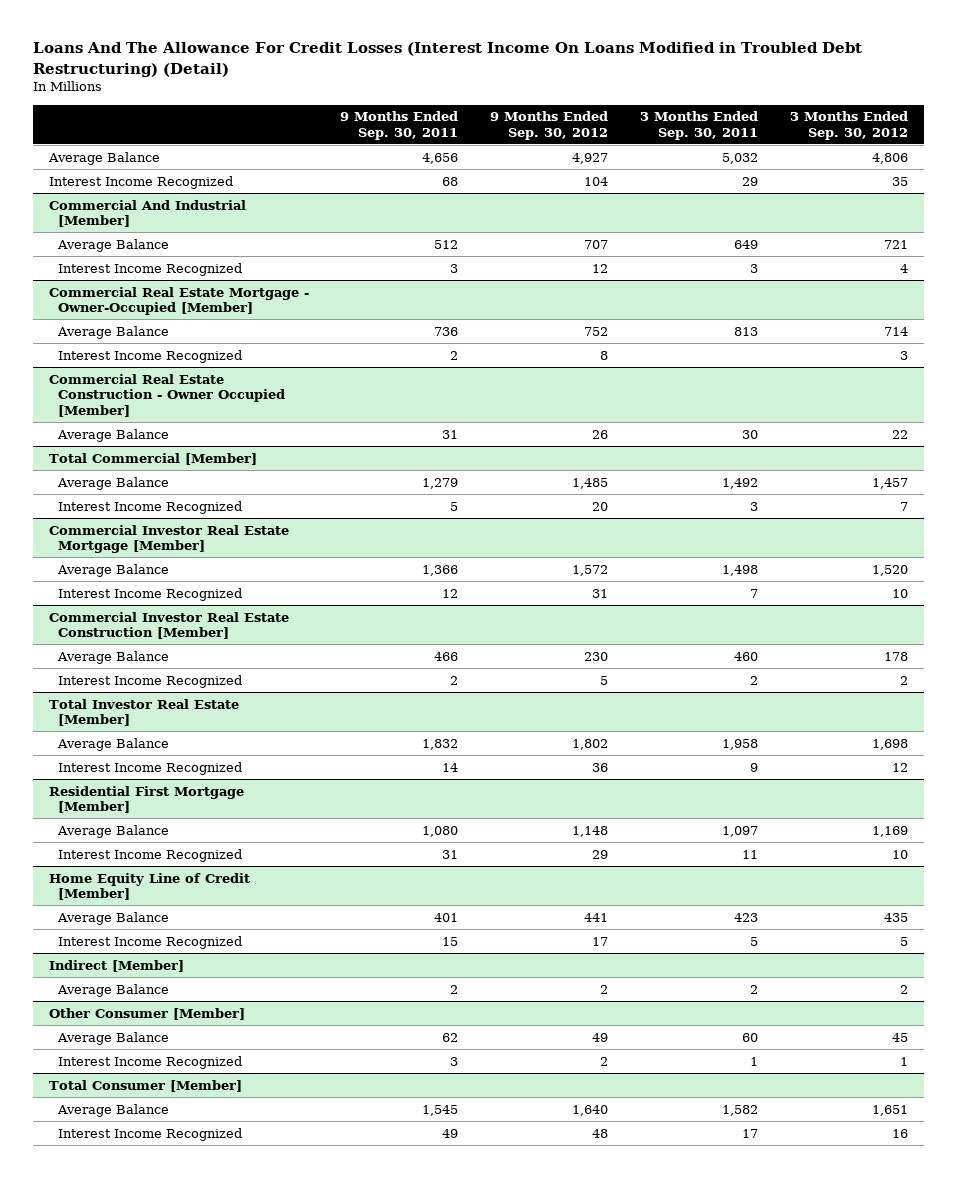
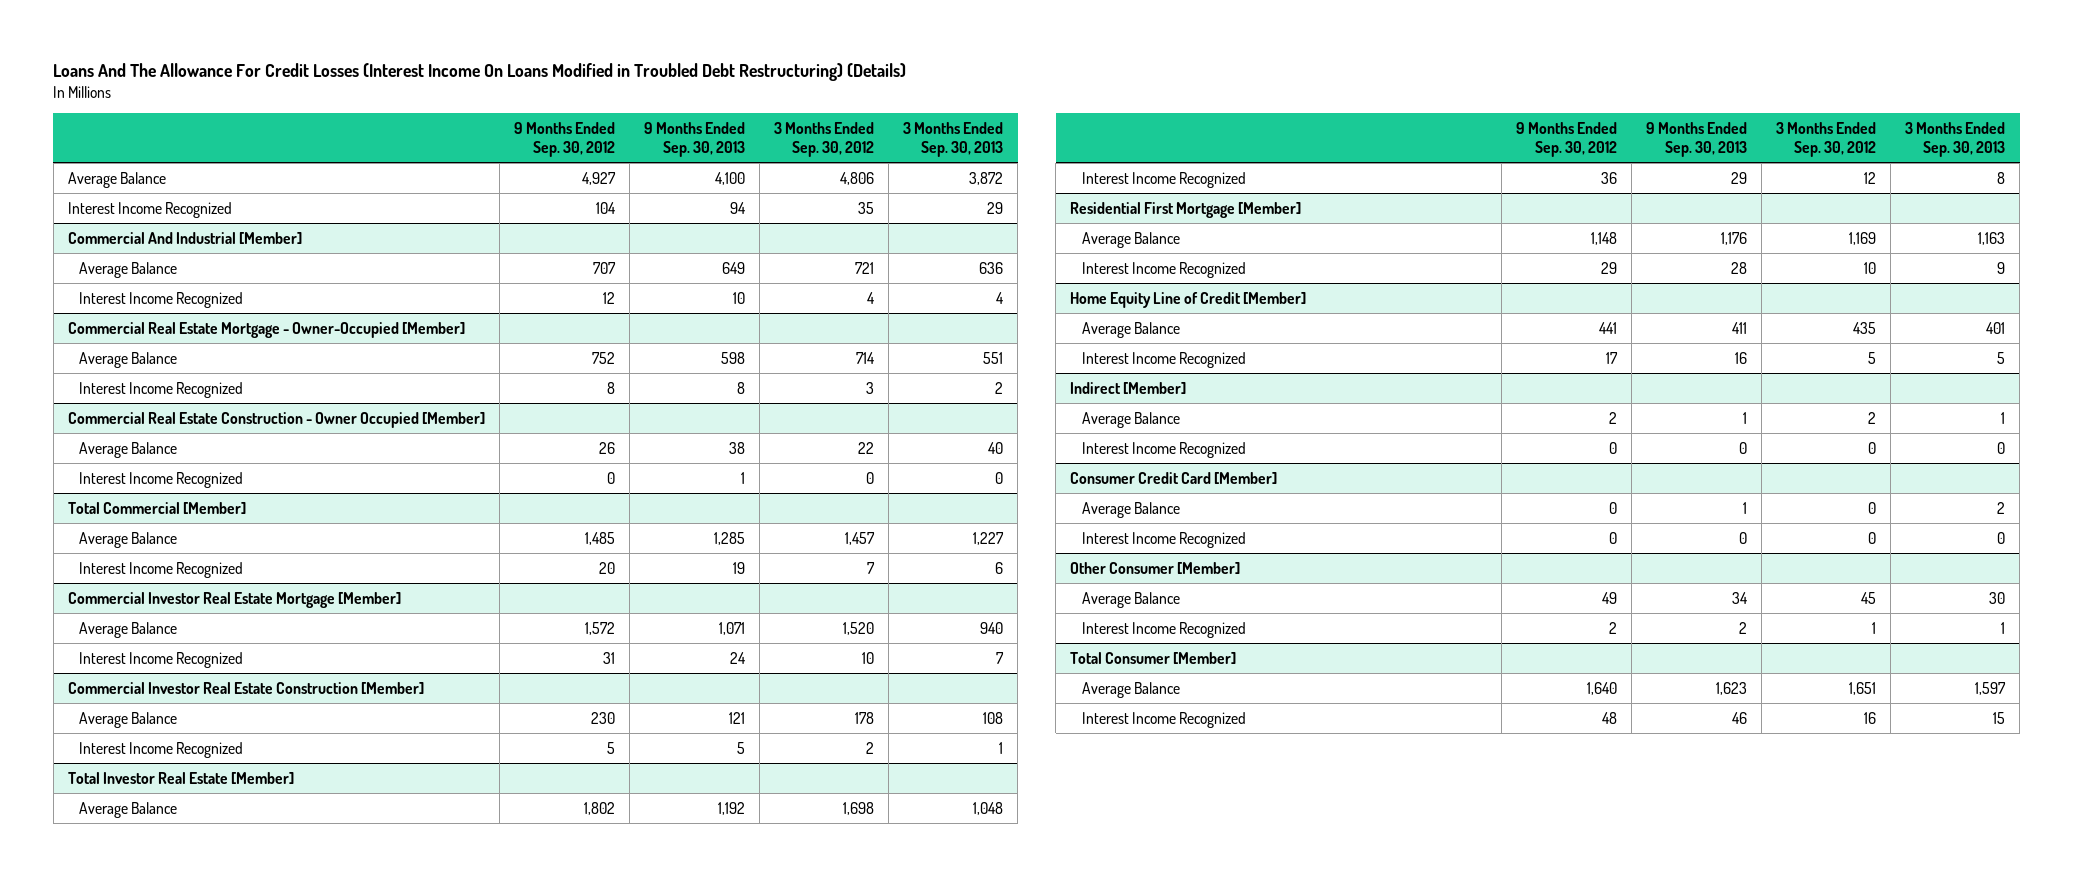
[32,42,862,77] Loans And The Allowance For Credit Losses (Interest Income On Loans Modified in Troubled Debt Restructuring) (Detail) -> [53,63,907,82] Loans And The Allowance For Credit Losses (Interest Income On Loans Modified in Troubled Debt Restructuring) (Details)
[340,111,459,140] 9 Months Ended Sep. 30, 2011 -> none
[640,111,759,140] 3 Months Ended Sep. 30, 2011 -> none
none -> [644,121,746,157] 9 Months Ended Sep. 30, 2013
none -> [903,121,1004,157] 3 Months Ended Sep. 30, 2013
none -> [79,471,244,488] Interest Income Recognized
none -> [1081,441,1246,458] Interest Income Recognized
none -> [1070,471,1278,484] Consumer Credit Card [Member]
none -> [1081,501,1180,518] Average Balance
none -> [1081,531,1246,548] Interest Income Recognized

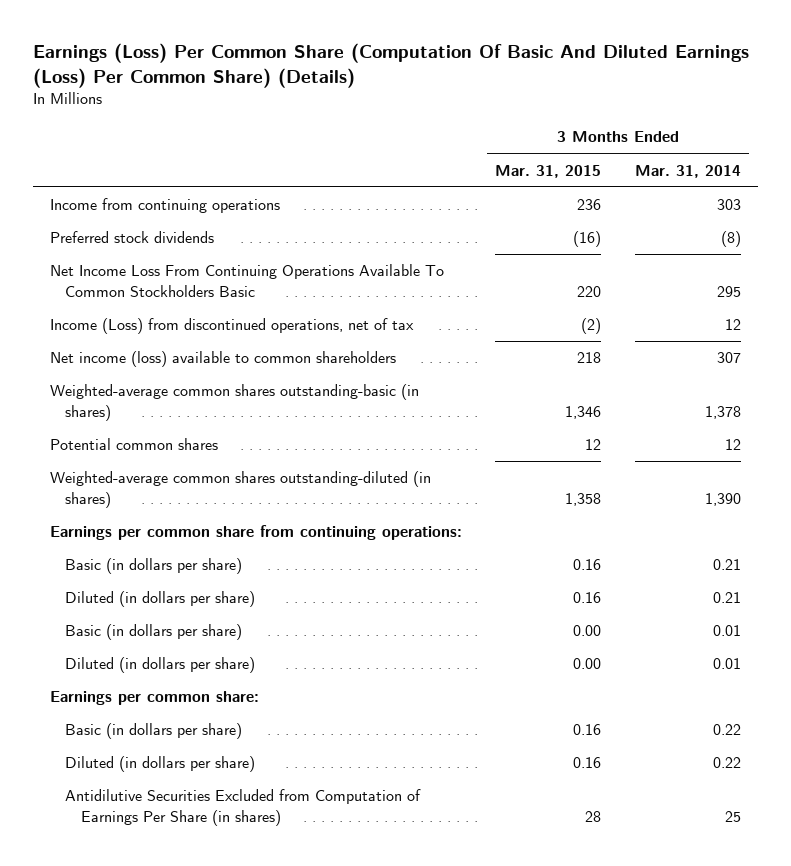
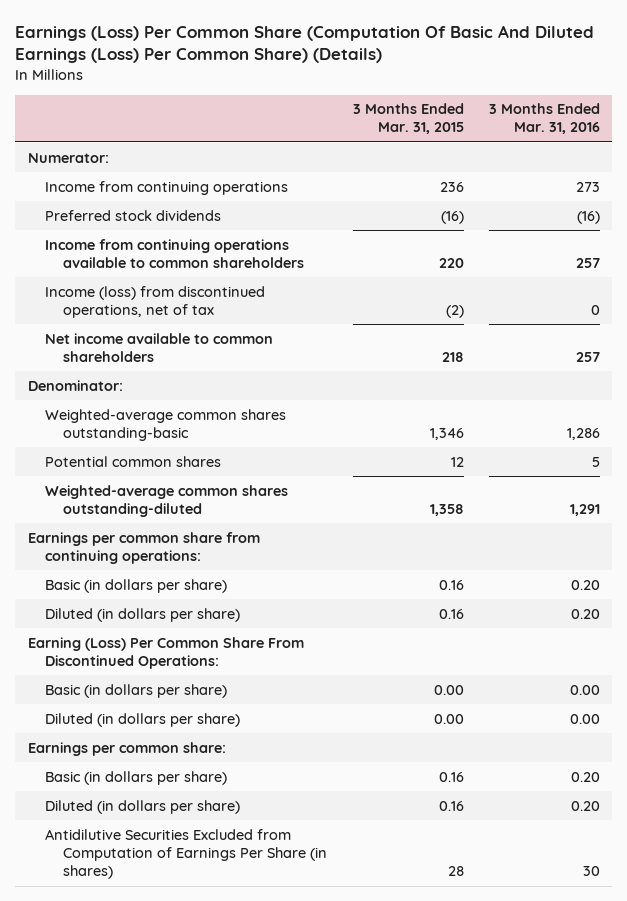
[635,164,742,178] Mar. 31, 2014 -> none
none -> [488,103,600,135] 3 Months Ended Mar. 31, 2016
none -> [27,152,109,163] Numerator:
[49,264,444,297] Net Income Loss From Continuing Operations Available To Common Stockholders Basic -> [45,238,305,268] Income from continuing operations available to common shareholders
[49,318,414,335] Income (Loss) from discontinued operations, net of tax -> [45,285,266,318] Income (loss) from discontinued operations, net of tax
[49,351,396,368] Net income (loss) available to common shareholders -> [45,332,274,362] Net income available to common shareholders
none -> [27,379,123,391] Denominator:
[49,384,419,421] Weighted-average common shares outstanding-basic (in shares) -> [45,408,287,441] Weighted-average common shares outstanding-basic
[49,471,431,508] Weighted-average common shares outstanding-diluted (in shares) -> [45,484,289,517] Weighted-average common shares outstanding-diluted
none -> [27,636,304,669] Earning (Loss) Per Common Share From Discontinued Operations:

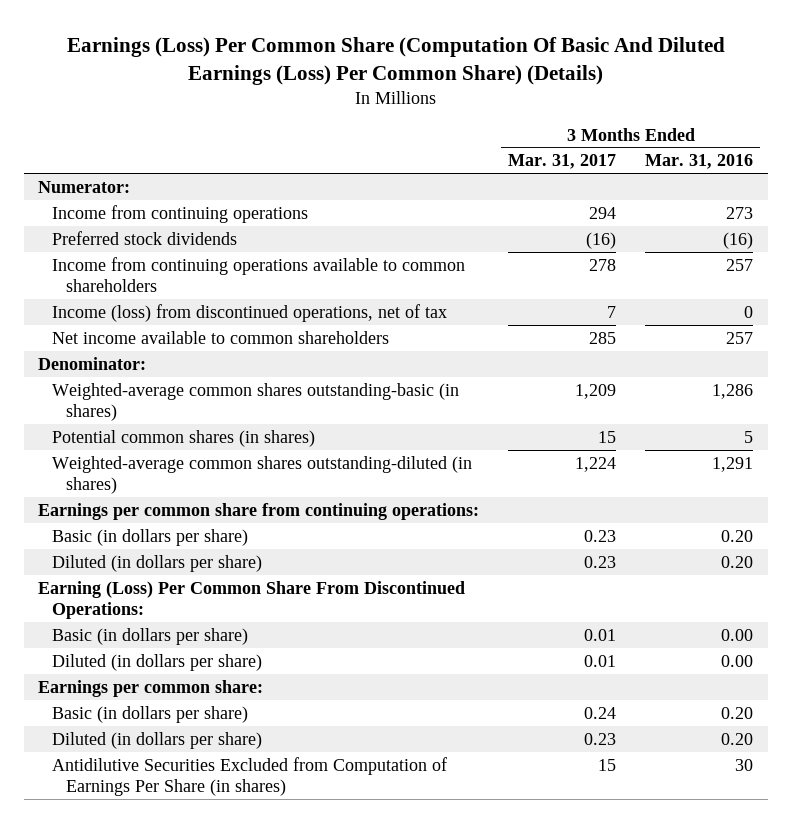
[352,103,464,135] 3 Months Ended Mar. 31, 2015 -> none
none -> [508,154,617,170] Mar. 31, 2017
[45,408,287,441] Weighted-average common shares outstanding-basic -> [52,382,460,421] Weighted-average common shares outstanding-basic (in shares)
[45,455,222,467] Potential common shares -> [52,429,316,447] Potential common shares (in shares)
[45,484,289,517] Weighted-average common shares outstanding-diluted -> [52,455,473,494] Weighted-average common shares outstanding-diluted (in shares)

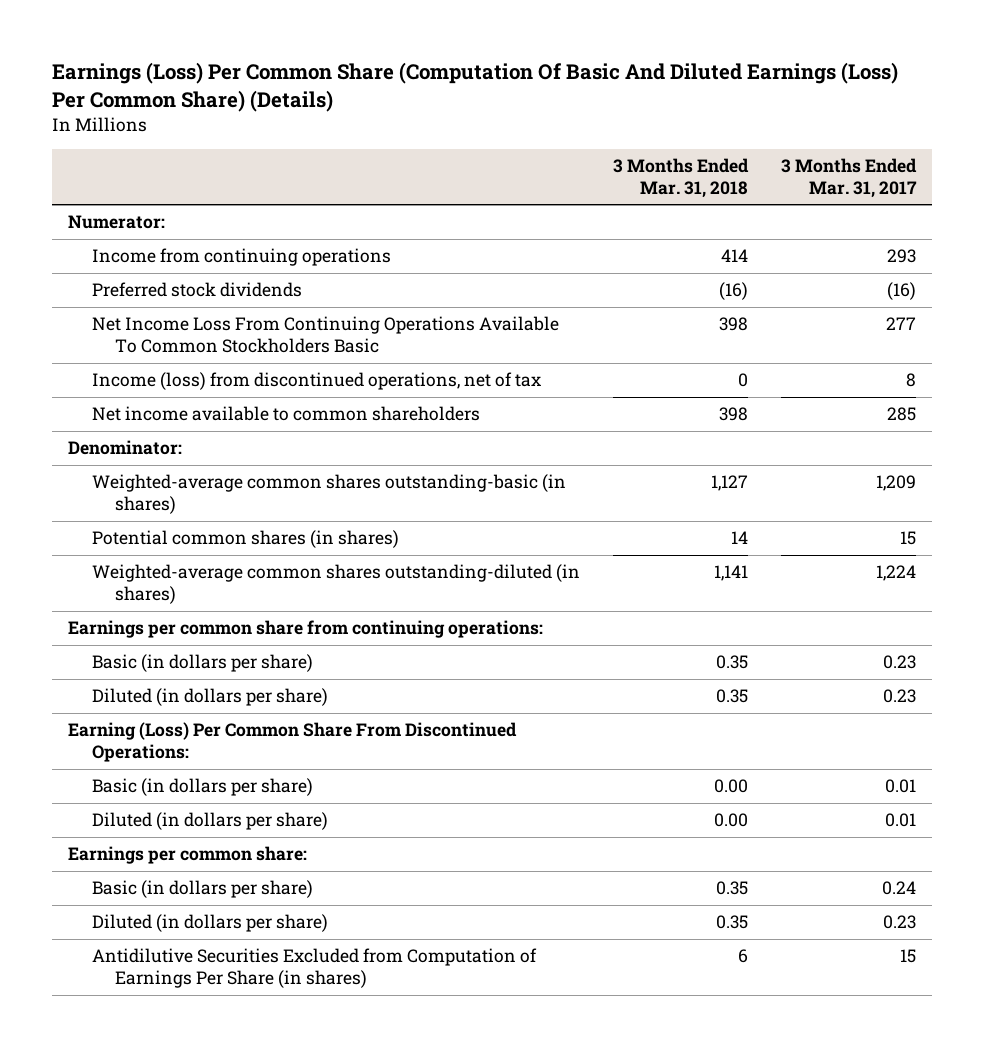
[645,154,754,170] Mar. 31, 2016 -> none
none -> [612,157,749,198] 3 Months Ended Mar. 31, 2018
[589,206,617,219] 294 -> [886,249,916,264] 293
[52,256,466,292] Income from continuing operations available to common shareholders -> [91,316,559,354] Net Income Loss From Continuing Operations Available To Common Stockholders Basic
[589,258,617,271] 278 -> [885,317,916,331] 277
[607,305,617,318] 7 -> [905,373,916,388] 8

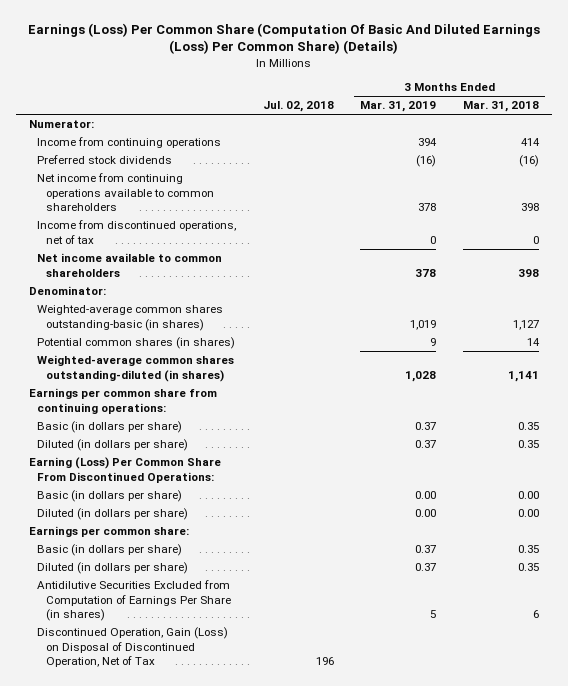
[780,157,917,198] 3 Months Ended Mar. 31, 2017 -> none
none -> [262,101,334,113] Jul. 02, 2018
none -> [360,101,437,113] Mar. 31, 2019
[91,316,559,354] Net Income Loss From Continuing Operations Available To Common Stockholders Basic -> [37,173,214,212] Net income from continuing operations available to common shareholders
[91,372,541,391] Income (loss) from discontinued operations, net of tax -> [37,220,237,244] Income from discontinued operations, net of tax
none -> [37,627,229,668] Discontinued Operation, Gain (Loss) on Disposal of Discontinued Operation, Net of Tax

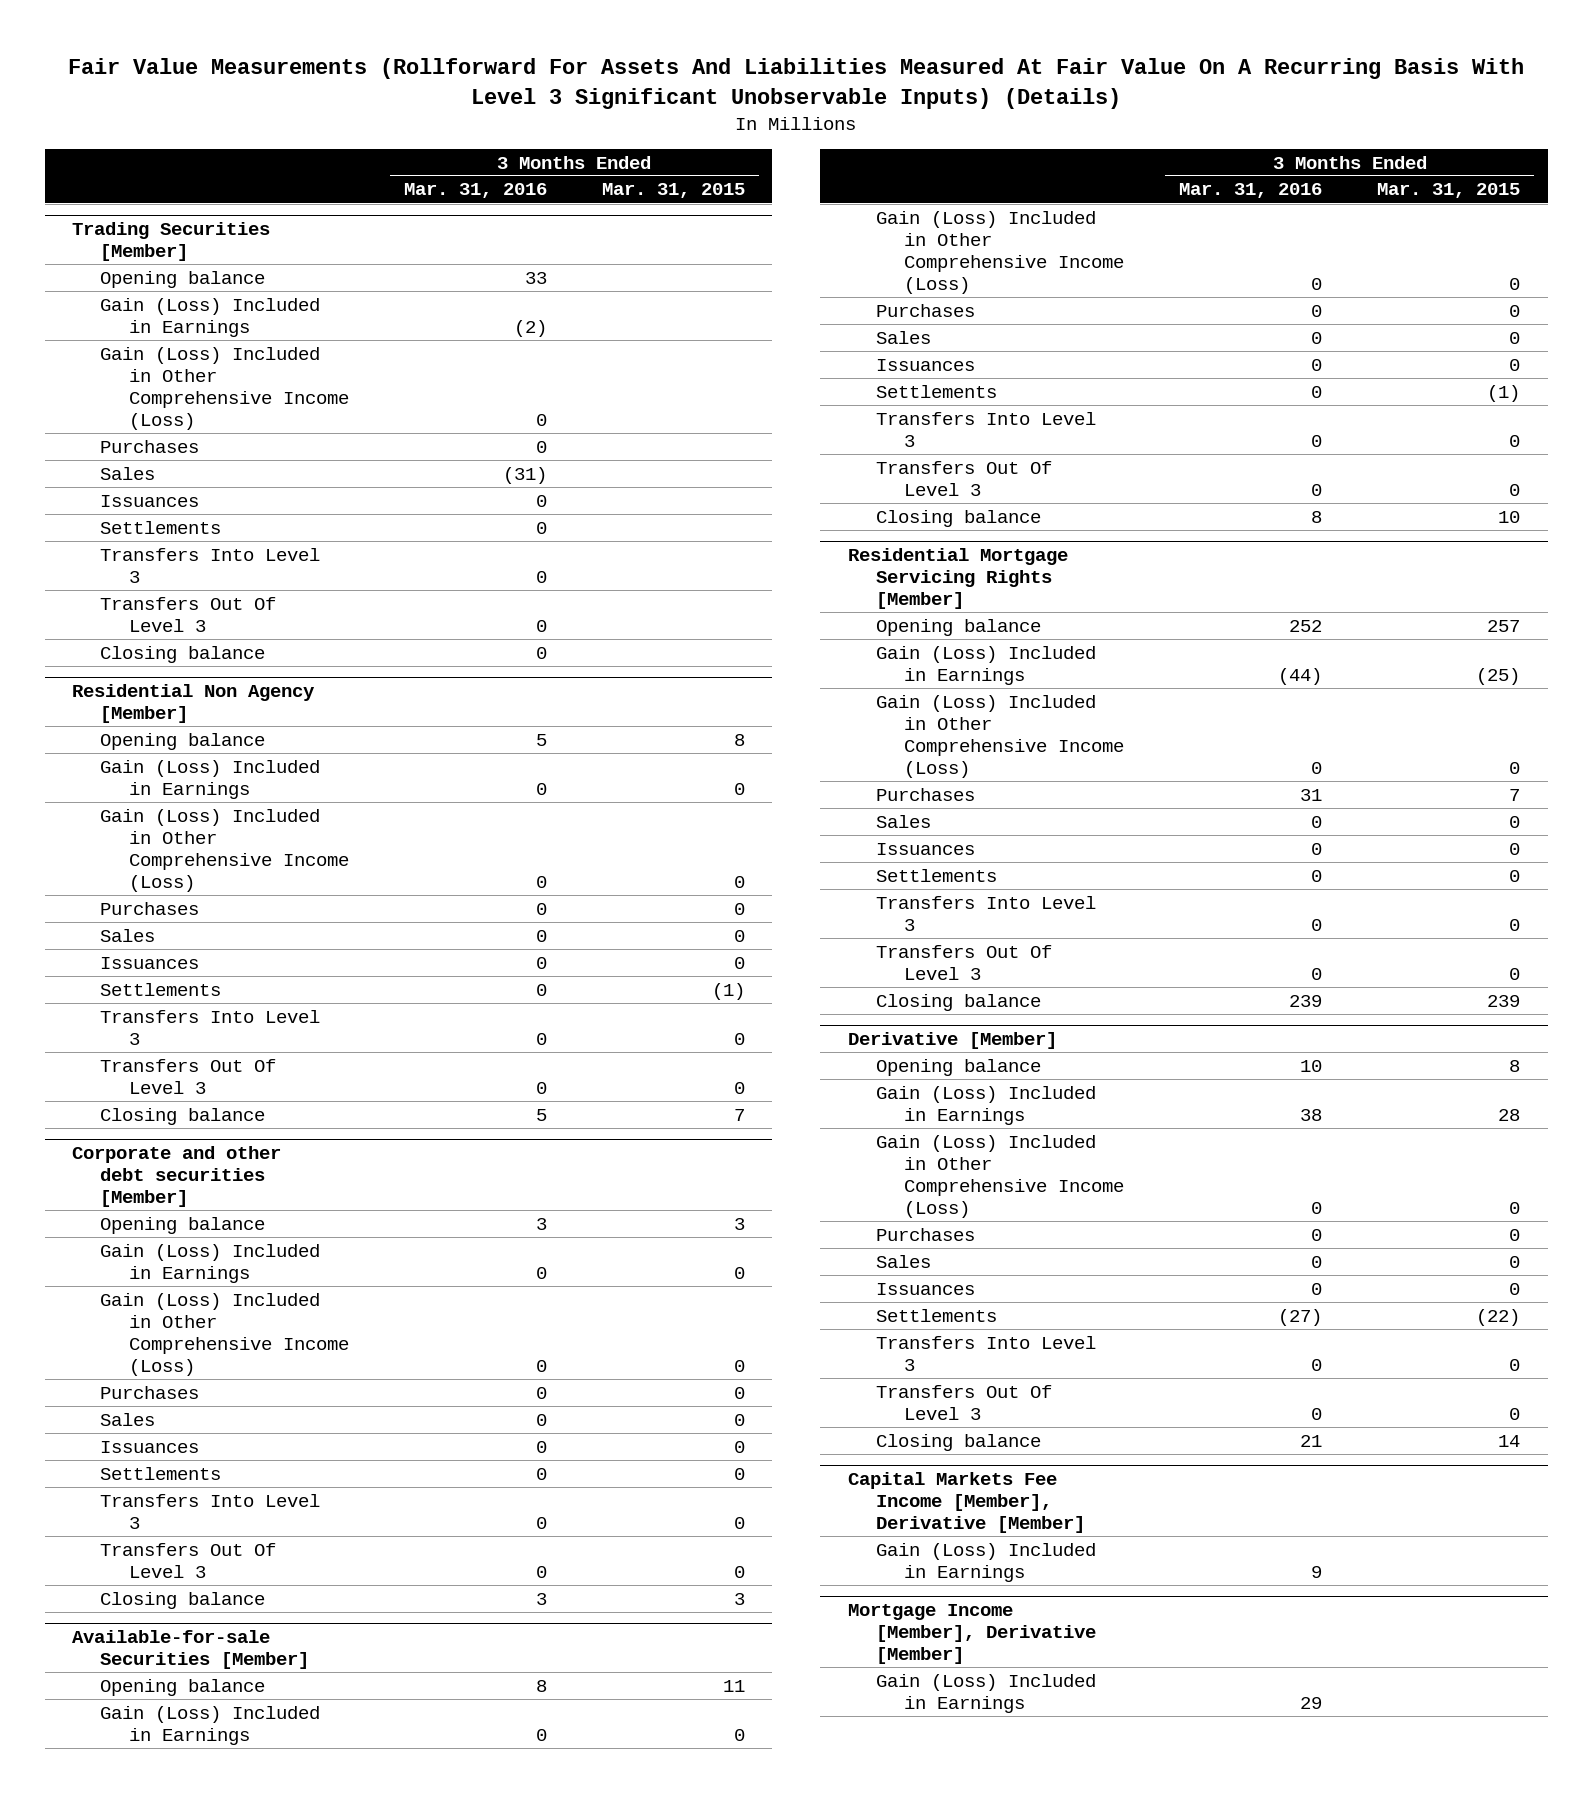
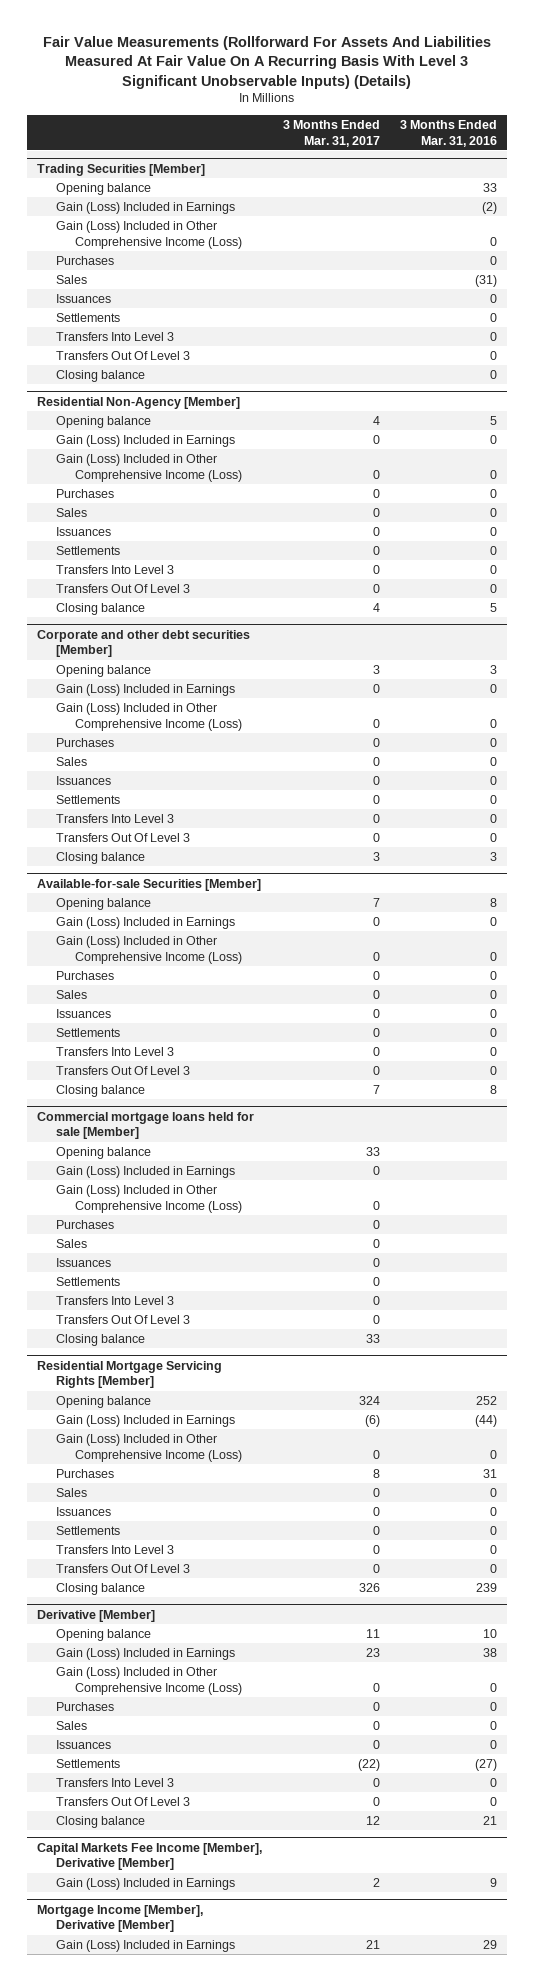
[601,183,745,199] Mar. 31, 2015 -> none
none -> [282,119,380,147] 3 Months Ended Mar. 31, 2017
[72,683,316,723] Residential Non Agency [Member] -> [37,396,241,409] Residential Non-Agency [Member]
none -> [37,1111,255,1140] Commercial mortgage loans held for sale [Member]
none -> [55,1146,151,1159] Opening balance
none -> [55,1165,235,1178] Gain (Loss) Included in Earnings
none -> [55,1184,242,1213] Gain (Loss) Included in Other Comprehensive Income (Loss)
none -> [55,1219,114,1229] Purchases
none -> [55,1238,87,1248] Sales
none -> [55,1257,111,1267] Issuances
none -> [55,1276,120,1286] Settlements
none -> [55,1295,174,1305] Transfers Into Level 3
none -> [55,1314,190,1324] Transfers Out Of Level 3
none -> [55,1333,145,1346] Closing balance

